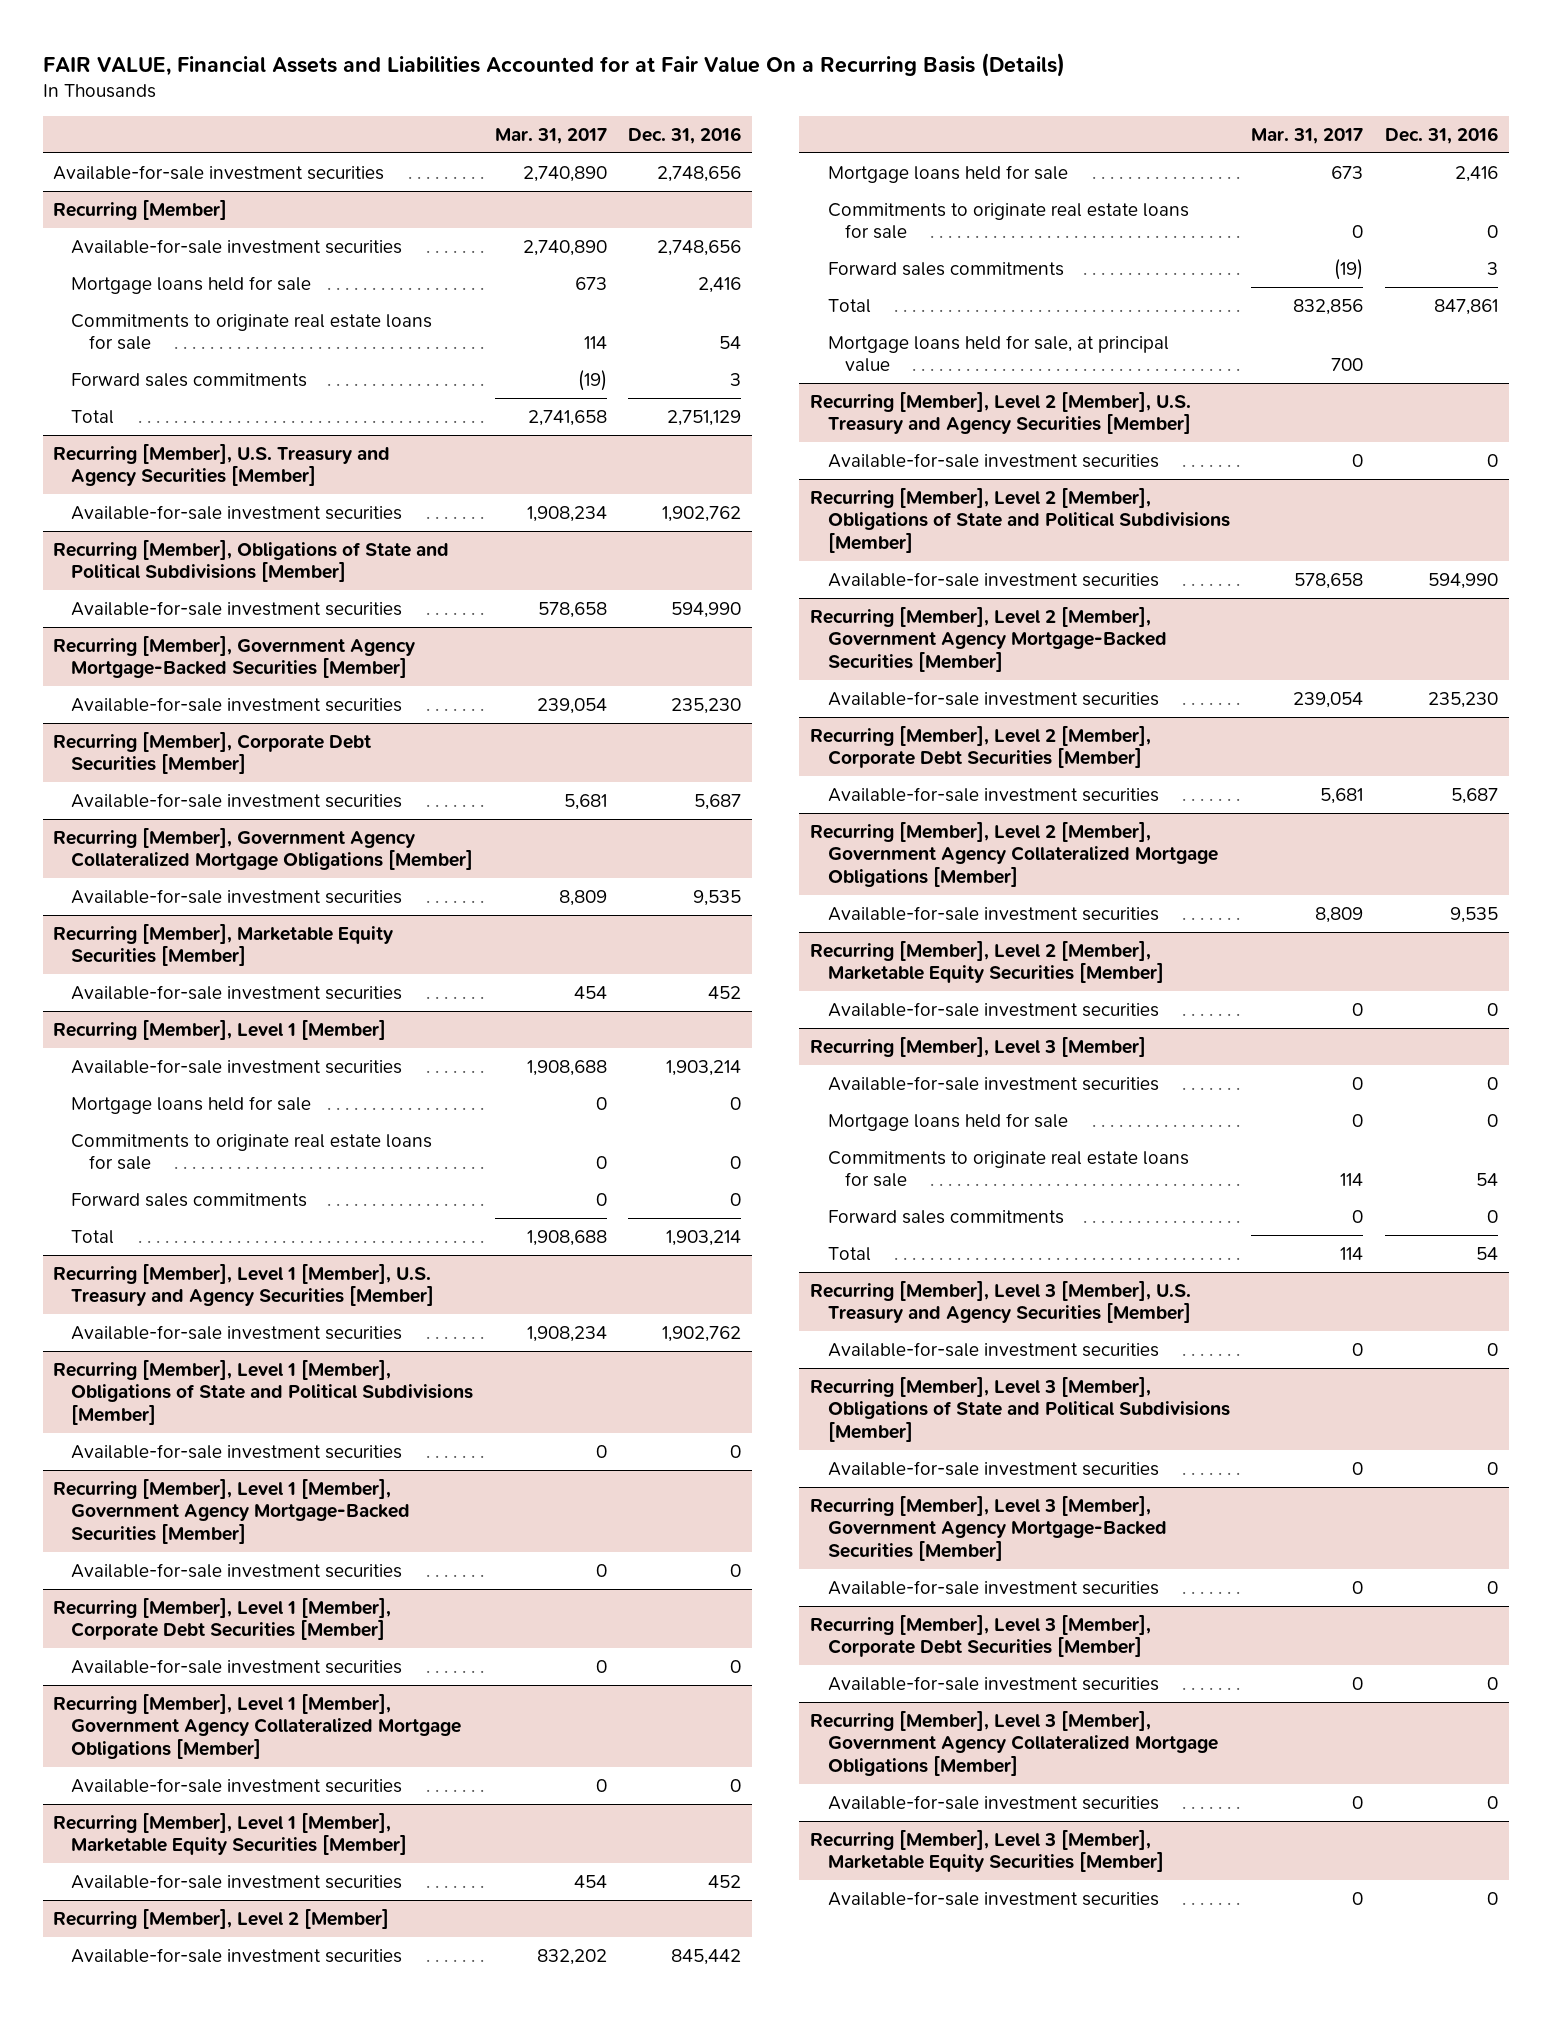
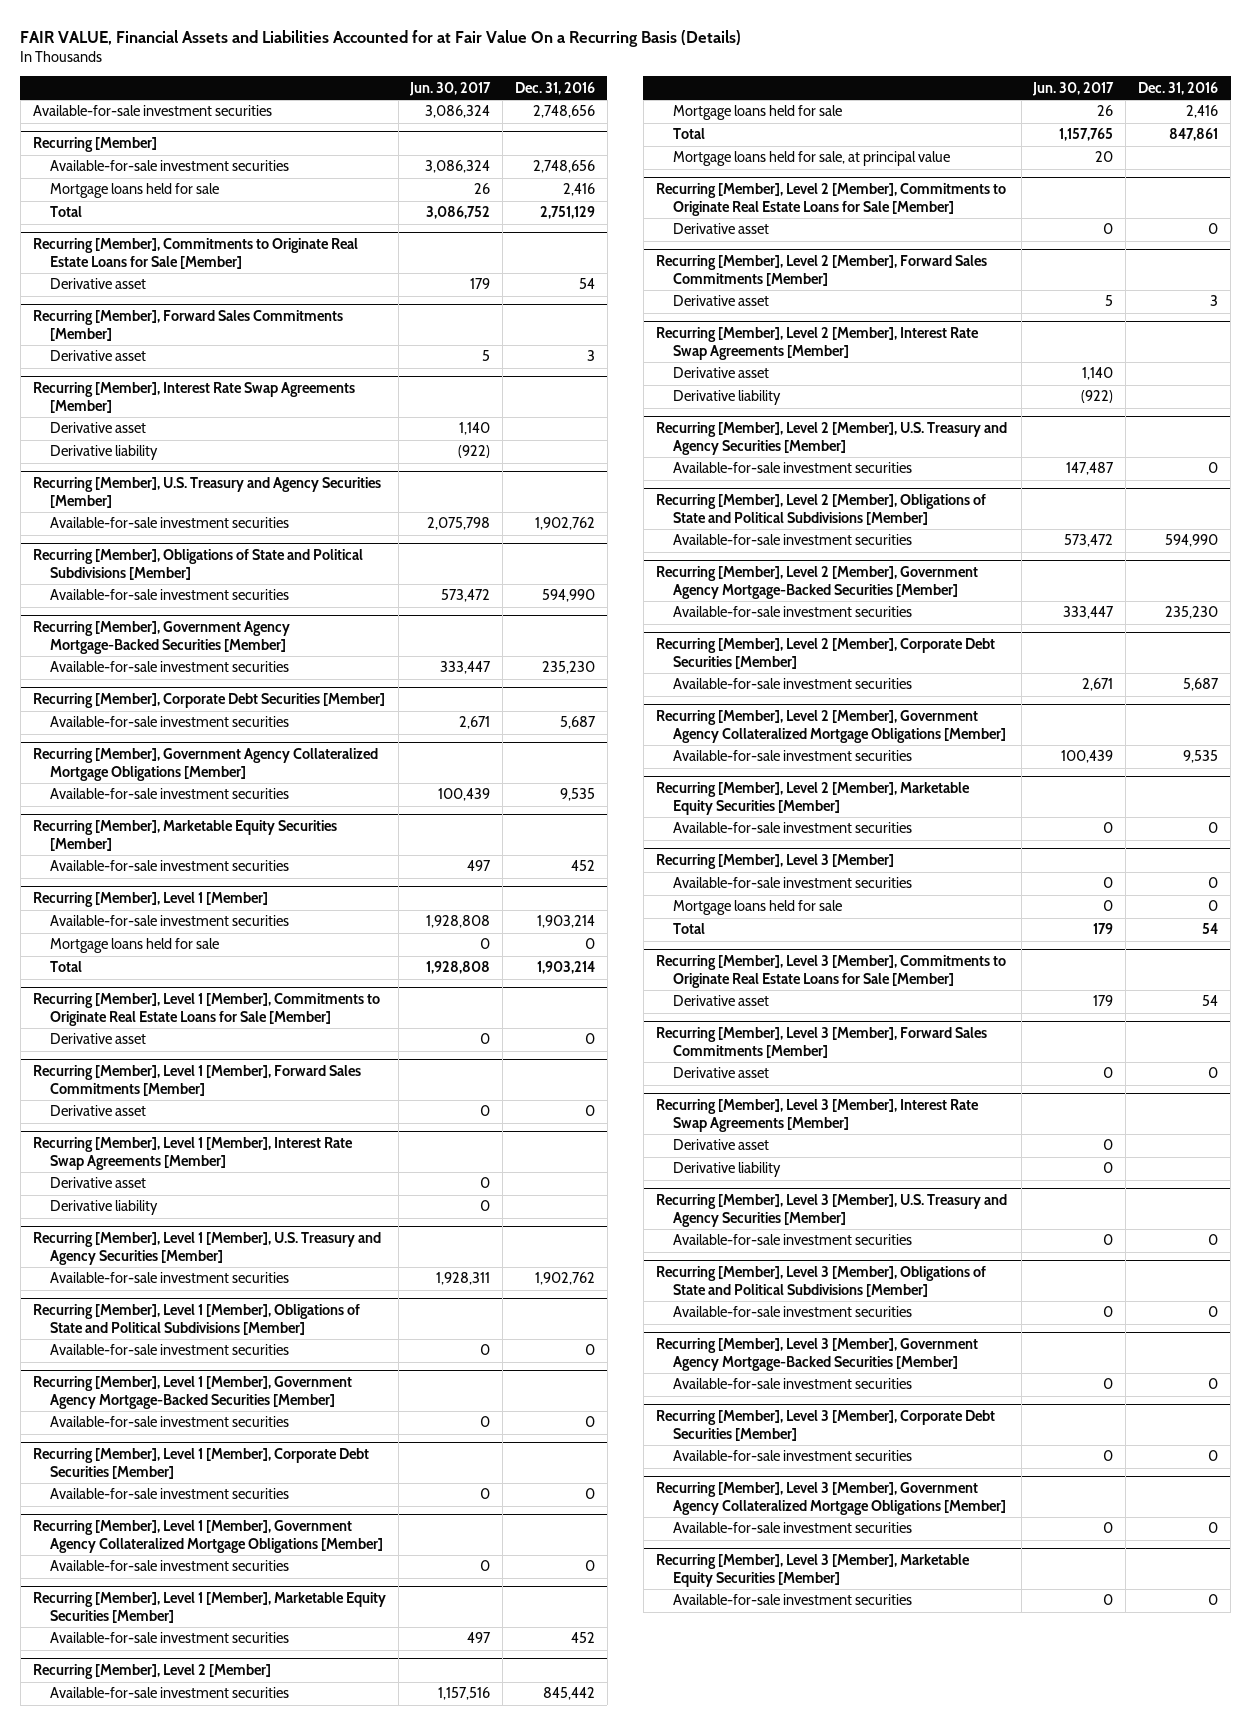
[494,127,607,144] Mar. 31, 2017 -> none
none -> [409,81,492,96] Jun. 30, 2017
[71,313,433,351] Commitments to originate real estate loans for sale -> none
[71,372,308,387] Forward sales commitments -> none
none -> [32,238,358,270] Recurring [Member], Commitments to Originate Real Estate Loans for Sale [Member]
none -> [50,278,147,290] Derivative asset
none -> [32,310,343,342] Recurring [Member], Forward Sales Commitments [Member]
none -> [50,350,147,362] Derivative asset
none -> [32,382,355,414] Recurring [Member], Interest Rate Swap Agreements [Member]
none -> [50,422,147,434] Derivative asset
none -> [50,445,159,461] Derivative liability
[71,1133,433,1171] Commitments to originate real estate loans for sale -> none
[71,1192,308,1207] Forward sales commitments -> none
none -> [32,993,380,1027] Recurring [Member], Level 1 [Member], Commitments to Originate Real Estate Loans for Sale [Member]
none -> [50,1033,147,1045] Derivative asset
none -> [32,1065,361,1097] Recurring [Member], Level 1 [Member], Forward Sales Commitments [Member]
none -> [50,1105,147,1117] Derivative asset
none -> [32,1137,353,1171] Recurring [Member], Level 1 [Member], Interest Rate Swap Agreements [Member]
none -> [50,1177,147,1189] Derivative asset
none -> [50,1200,159,1216] Derivative liability
[827,202,1189,240] Commitments to originate real estate loans for sale -> none
[827,261,1064,276] Forward sales commitments -> none
none -> [655,183,1006,217] Recurring [Member], Level 2 [Member], Commitments to Originate Real Estate Loans for Sale [Member]
none -> [673,223,770,235] Derivative asset
none -> [655,255,987,287] Recurring [Member], Level 2 [Member], Forward Sales Commitments [Member]
none -> [673,295,770,307] Derivative asset
none -> [655,327,979,361] Recurring [Member], Level 2 [Member], Interest Rate Swap Agreements [Member]
none -> [673,367,770,379] Derivative asset
none -> [673,390,782,406] Derivative liability
[827,1150,1189,1188] Commitments to originate real estate loans for sale -> none
[827,1209,1064,1224] Forward sales commitments -> none
none -> [655,955,1006,989] Recurring [Member], Level 3 [Member], Commitments to Originate Real Estate Loans for Sale [Member]
none -> [673,995,770,1007] Derivative asset
none -> [655,1027,987,1059] Recurring [Member], Level 3 [Member], Forward Sales Commitments [Member]
none -> [673,1067,770,1079] Derivative asset
none -> [655,1099,979,1133] Recurring [Member], Level 3 [Member], Interest Rate Swap Agreements [Member]
none -> [673,1139,770,1151] Derivative asset
none -> [673,1162,782,1178] Derivative liability

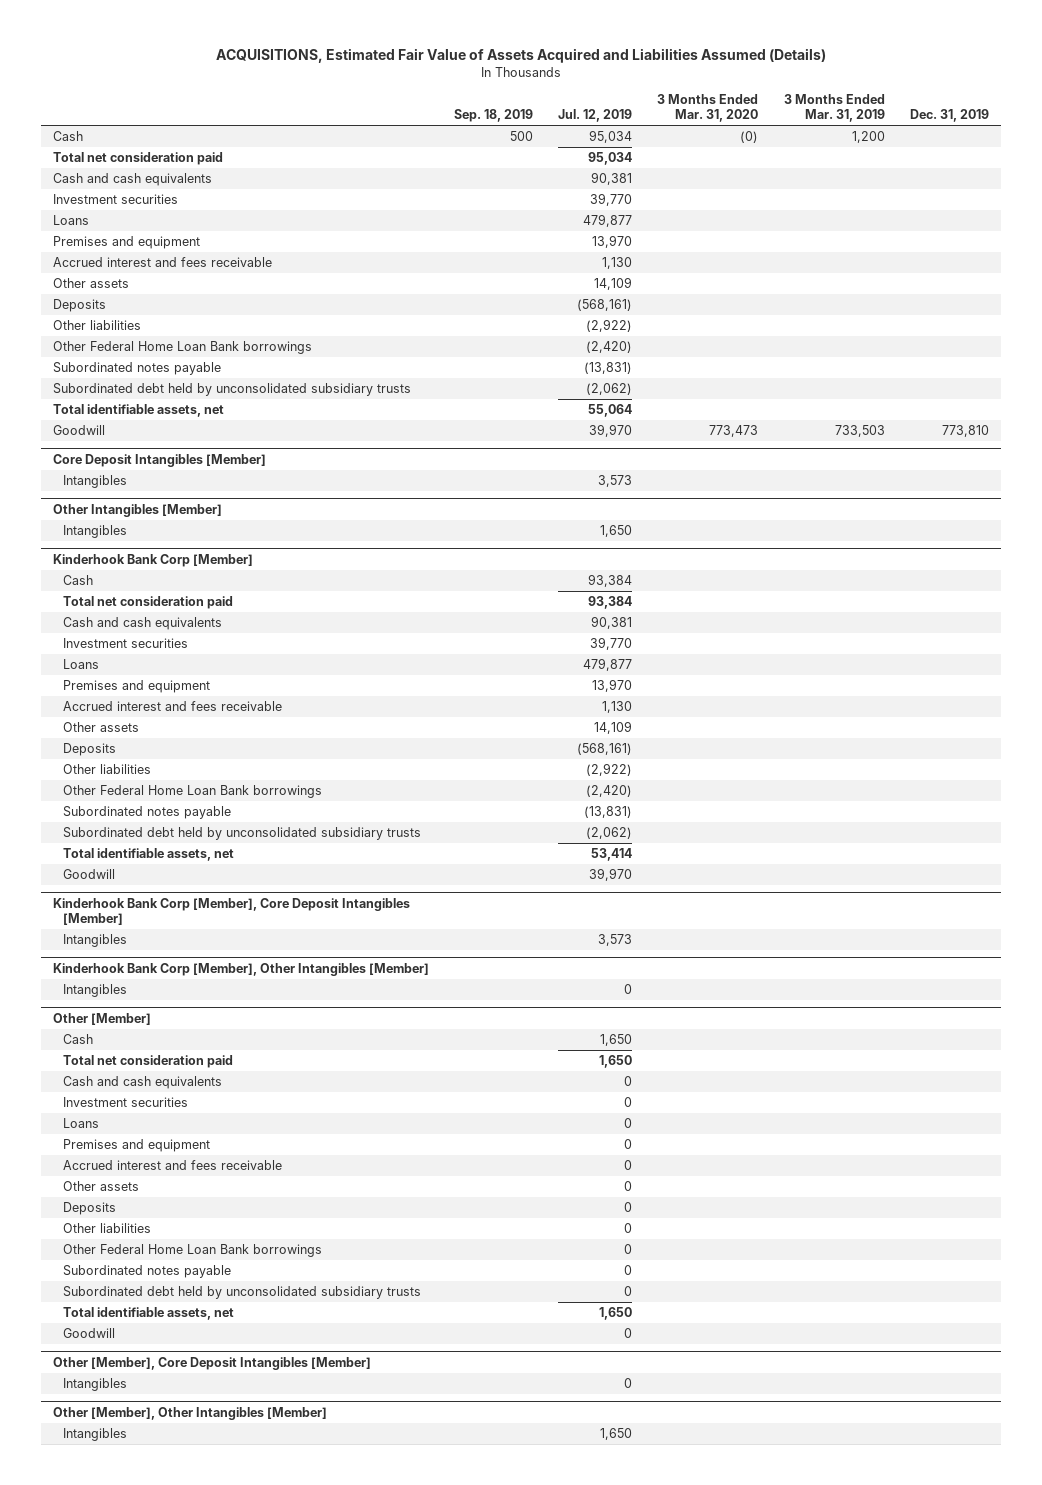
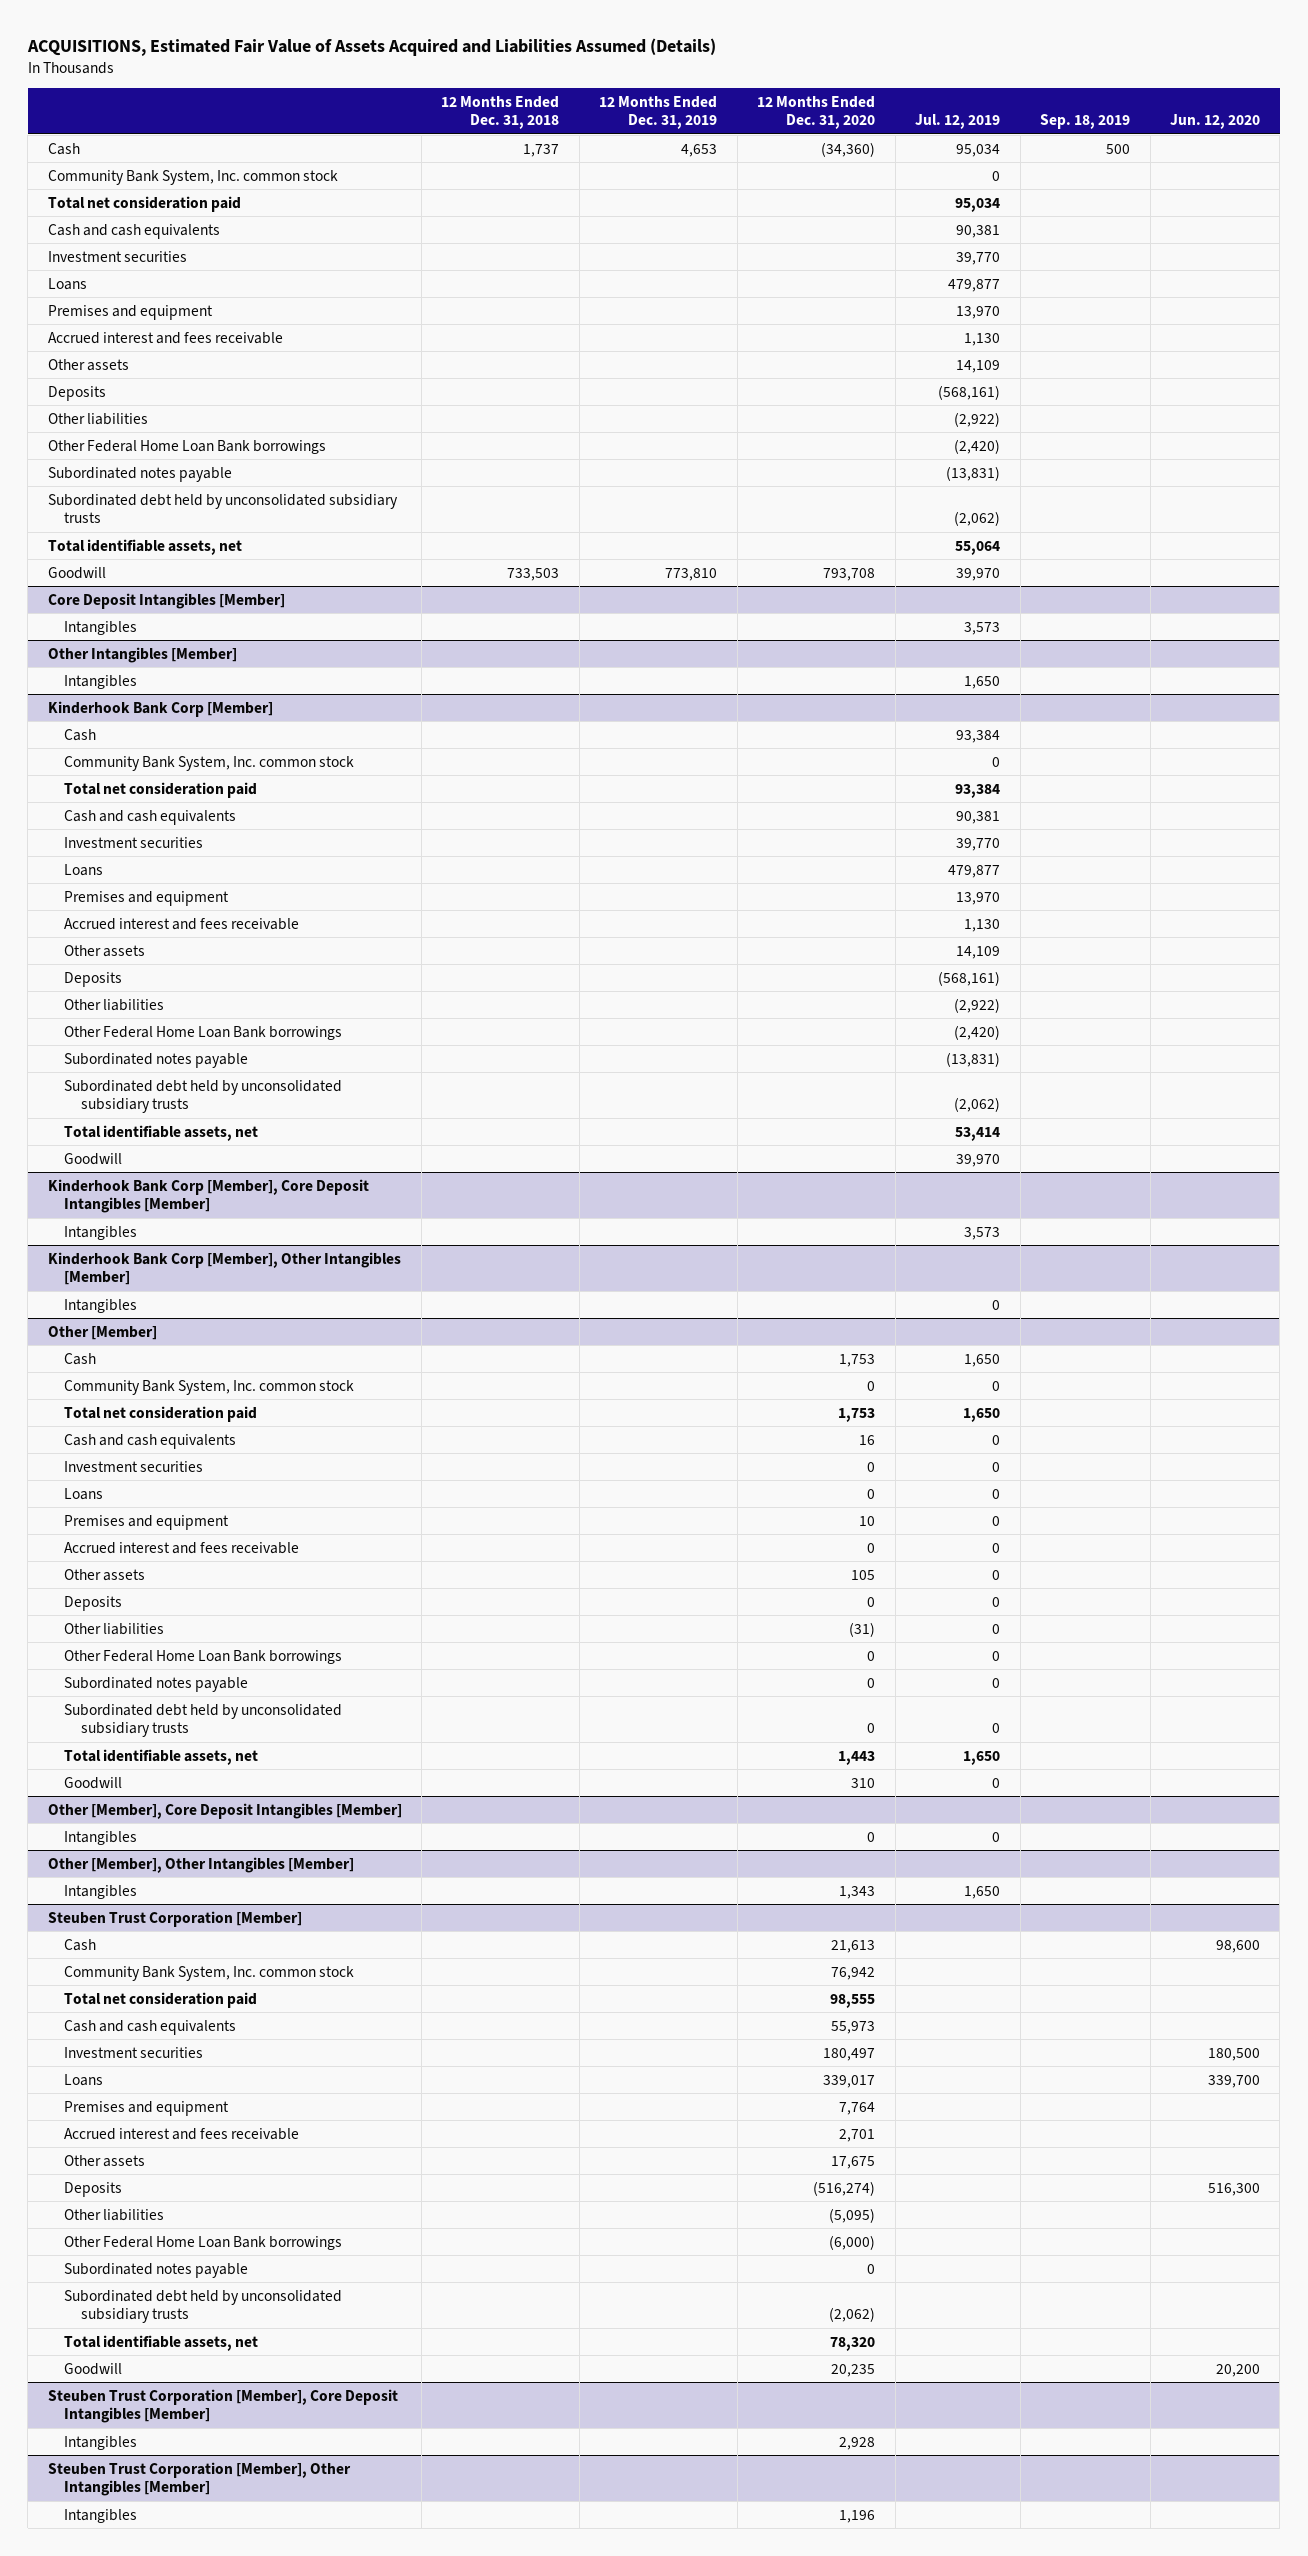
[657,93,759,123] 3 Months Ended Mar. 31, 2020 -> none
[783,93,885,123] 3 Months Ended Mar. 31, 2019 -> none
[909,109,989,123] Dec. 31, 2019 -> none
none -> [441,95,560,130] 12 Months Ended Dec. 31, 2018
none -> [599,95,718,130] 12 Months Ended Dec. 31, 2019
none -> [757,95,876,130] 12 Months Ended Dec. 31, 2020
none -> [1170,114,1261,130] Jun. 12, 2020
none -> [47,169,338,185] Community Bank System, Inc. common stock
none -> [64,755,355,771] Community Bank System, Inc. common stock
none -> [64,1379,355,1395] Community Bank System, Inc. common stock
none -> [47,1910,302,1927] Steuben Trust Corporation [Member]
none -> [64,1938,97,1951] Cash
none -> [64,1965,355,1981] Community Bank System, Inc. common stock
none -> [64,1991,258,2008] Total net consideration paid
none -> [64,2019,237,2035] Cash and cash equivalents
none -> [64,2046,204,2058] Investment securities
none -> [64,2073,104,2086] Loans
none -> [64,2100,230,2116] Premises and equipment
none -> [64,2127,300,2140] Accrued interest and fees receivable
none -> [64,2154,146,2167] Other assets
none -> [64,2181,123,2197] Deposits
none -> [64,2208,165,2221] Other liabilities
none -> [64,2235,343,2250] Other Federal Home Loan Bank borrowings
none -> [64,2262,249,2278] Subordinated notes payable
none -> [64,2289,343,2324] Subordinated debt held by unconsolidated subsidiary trusts
none -> [64,2334,259,2351] Total identifiable assets, net
none -> [64,2362,123,2375] Goodwill
none -> [47,2388,398,2424] Steuben Trust Corporation [Member], Core Deposit Intangibles [Member]
none -> [64,2435,138,2450] Intangibles
none -> [47,2461,351,2497] Steuben Trust Corporation [Member], Other Intangibles [Member]
none -> [64,2508,138,2523] Intangibles

